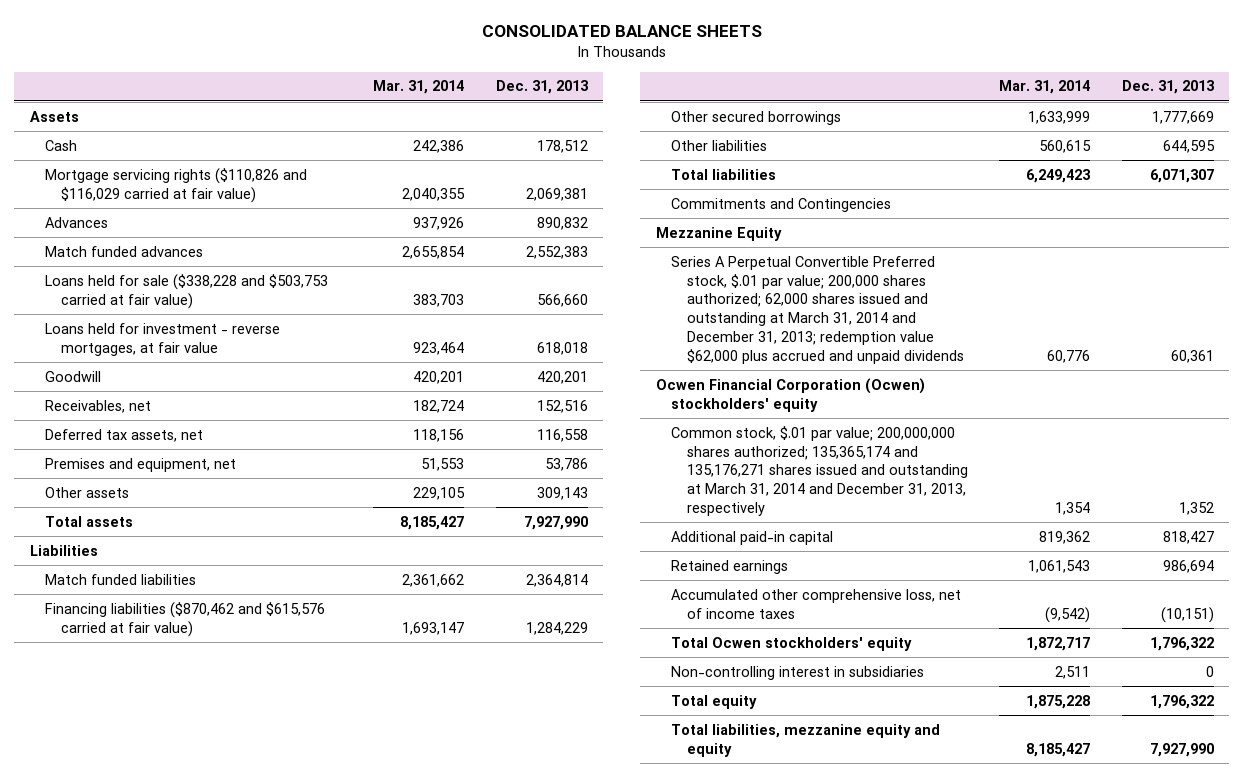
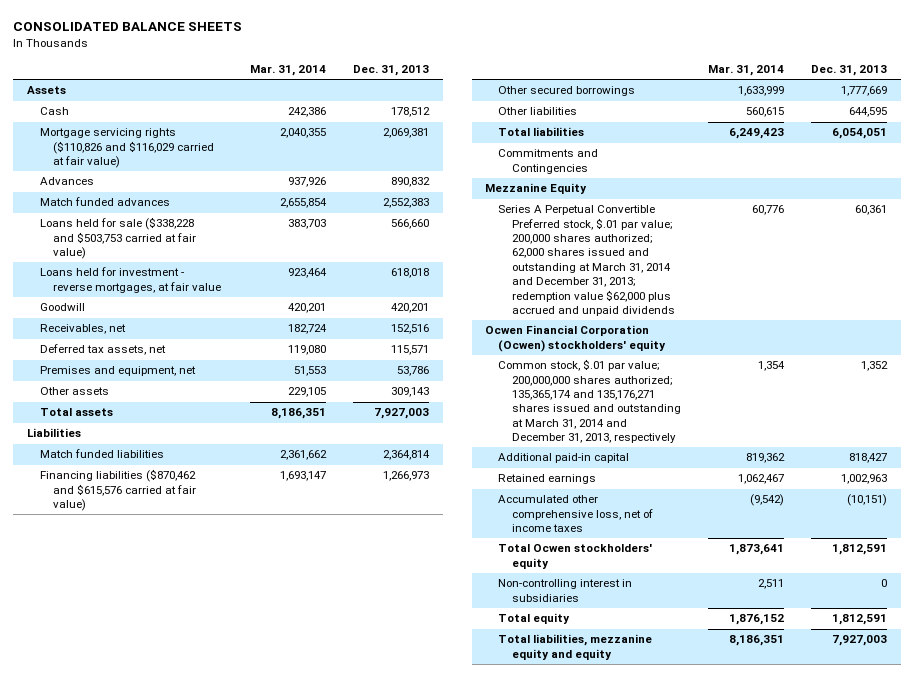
[413,428,465,442] 118,156 -> [287,345,326,356] 119,080
[536,428,588,442] 116,558 -> [390,345,429,356] 115,571
[400,515,465,530] 8,185,427 -> [270,408,326,420] 8,186,351
[523,515,588,530] 7,927,990 -> [373,408,429,420] 7,927,003
[525,621,588,635] 1,284,229 -> [382,471,429,482] 1,266,973
[1149,168,1214,183] 6,071,307 -> [832,128,888,140] 6,054,051
[1028,559,1091,573] 1,061,543 -> [737,474,784,485] 1,062,467
[1162,559,1214,573] 986,694 -> [841,474,888,485] 1,002,963
[1026,636,1091,651] 1,872,717 -> [728,544,784,556] 1,873,641
[1149,636,1214,651] 1,796,322 -> [832,544,888,556] 1,812,591
[1026,694,1091,709] 1,875,228 -> [728,614,784,626] 1,876,152
[1149,694,1214,709] 1,796,322 -> [832,614,888,626] 1,812,591
[1026,742,1091,757] 8,185,427 -> [728,635,784,647] 8,186,351
[1149,742,1214,757] 7,927,990 -> [832,635,888,647] 7,927,003

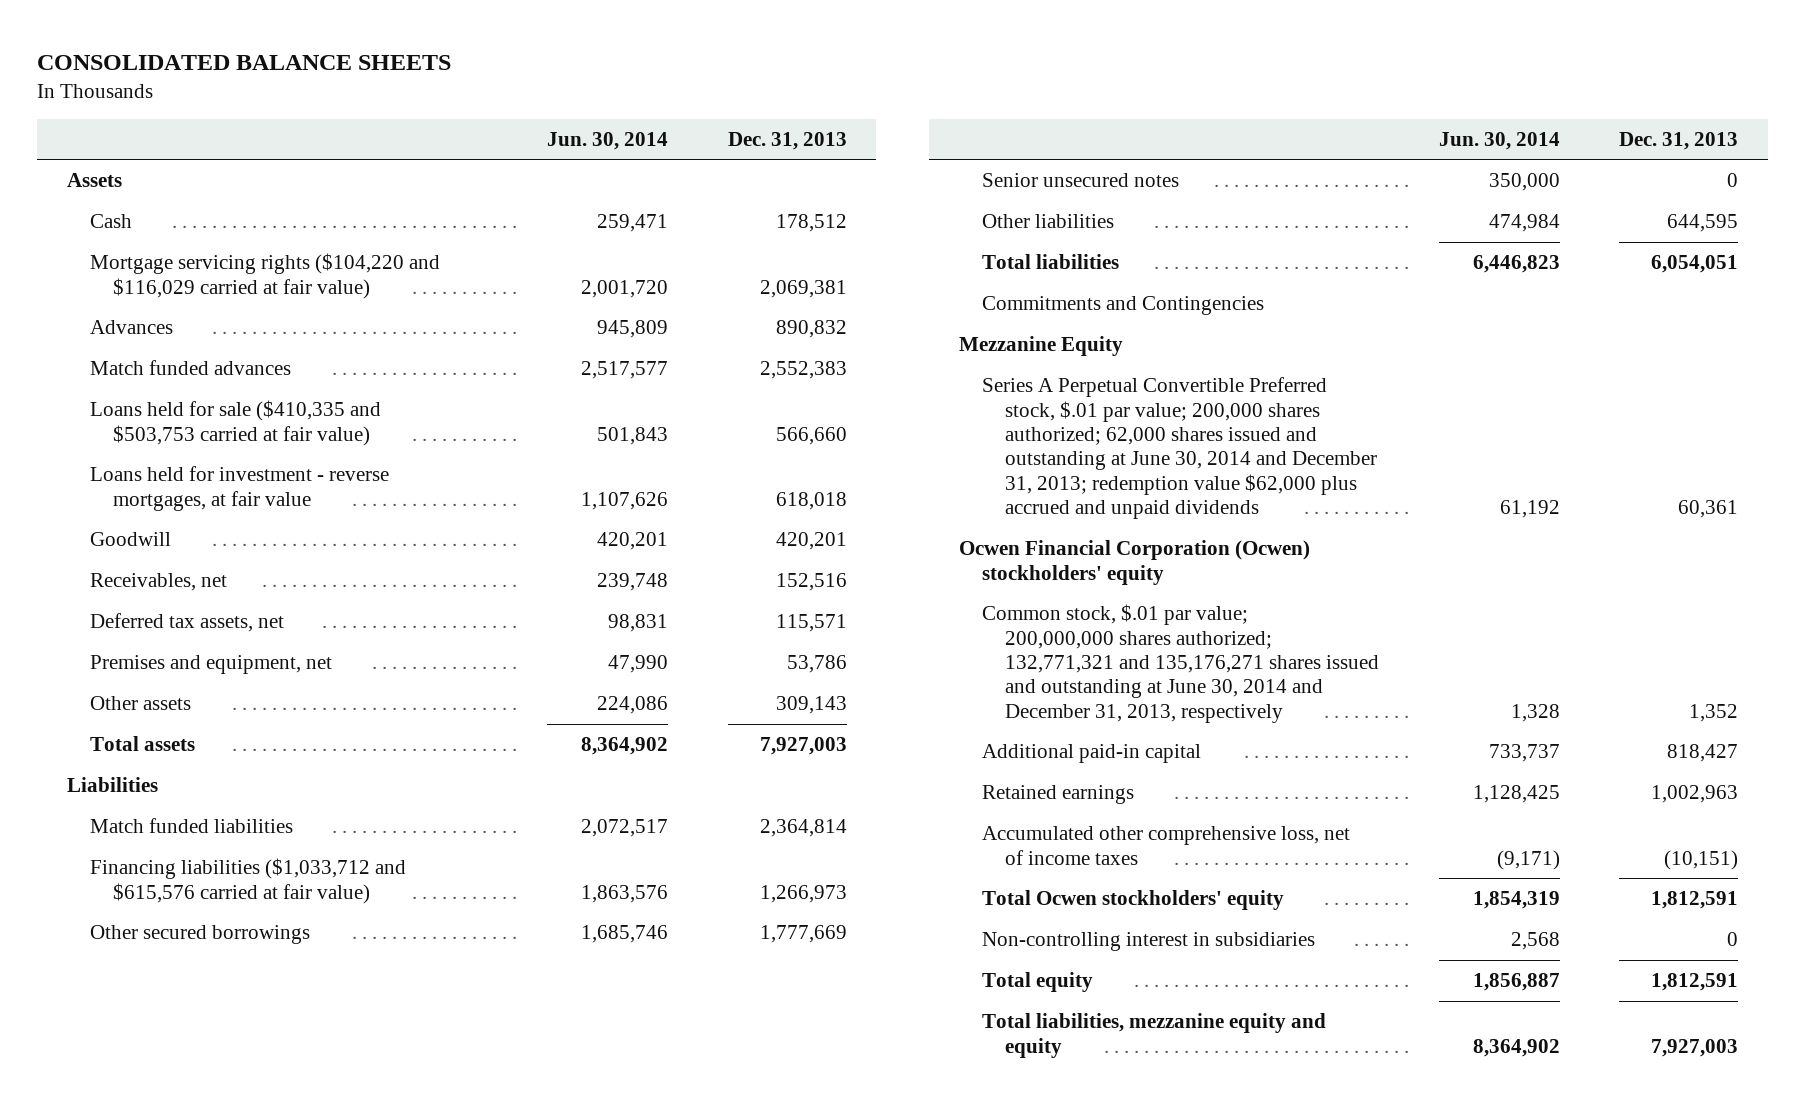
[249,64,326,76] Mar. 31, 2014 -> none
none -> [547,131,669,150] Jun. 30, 2014
[40,128,215,169] Mortgage servicing rights ($110,826 and $116,029 carried at fair value) -> [90,253,441,299] Mortgage servicing rights ($104,220 and $116,029 carried at fair value)
[40,217,197,260] Loans held for sale ($338,228 and $503,753 carried at fair value) -> [90,400,382,446] Loans held for sale ($410,335 and $503,753 carried at fair value)
[40,469,197,512] Financing liabilities ($870,462 and $615,576 carried at fair value) -> [90,858,407,904] Financing liabilities ($1,033,712 and $615,576 carried at fair value)
none -> [981,173,1179,188] Senior unsecured notes
[498,205,675,316] Series A Perpetual Convertible Preferred stock, $.01 par value; 200,000 shares authorized; 62,000 shares issued and outstanding at March 31, 2014 and December 31, 2013; redemption value $62,000 plus accrued and unpaid dividends -> [981,377,1377,520] Series A Perpetual Convertible Preferred stock, $.01 par value; 200,000 shares authorized; 62,000 shares issued and outstanding at June 30, 2014 and December 31, 2013; redemption value $62,000 plus accrued and unpaid dividends
[498,359,681,444] Common stock, $.01 par value; 200,000,000 shares authorized; 135,365,174 and 135,176,271 shares issued and outstanding at March 31, 2014 and December 31, 2013, respectively -> [981,604,1379,723] Common stock, $.01 par value; 200,000,000 shares authorized; 132,771,321 and 135,176,271 shares issued and outstanding at June 30, 2014 and December 31, 2013, respectively

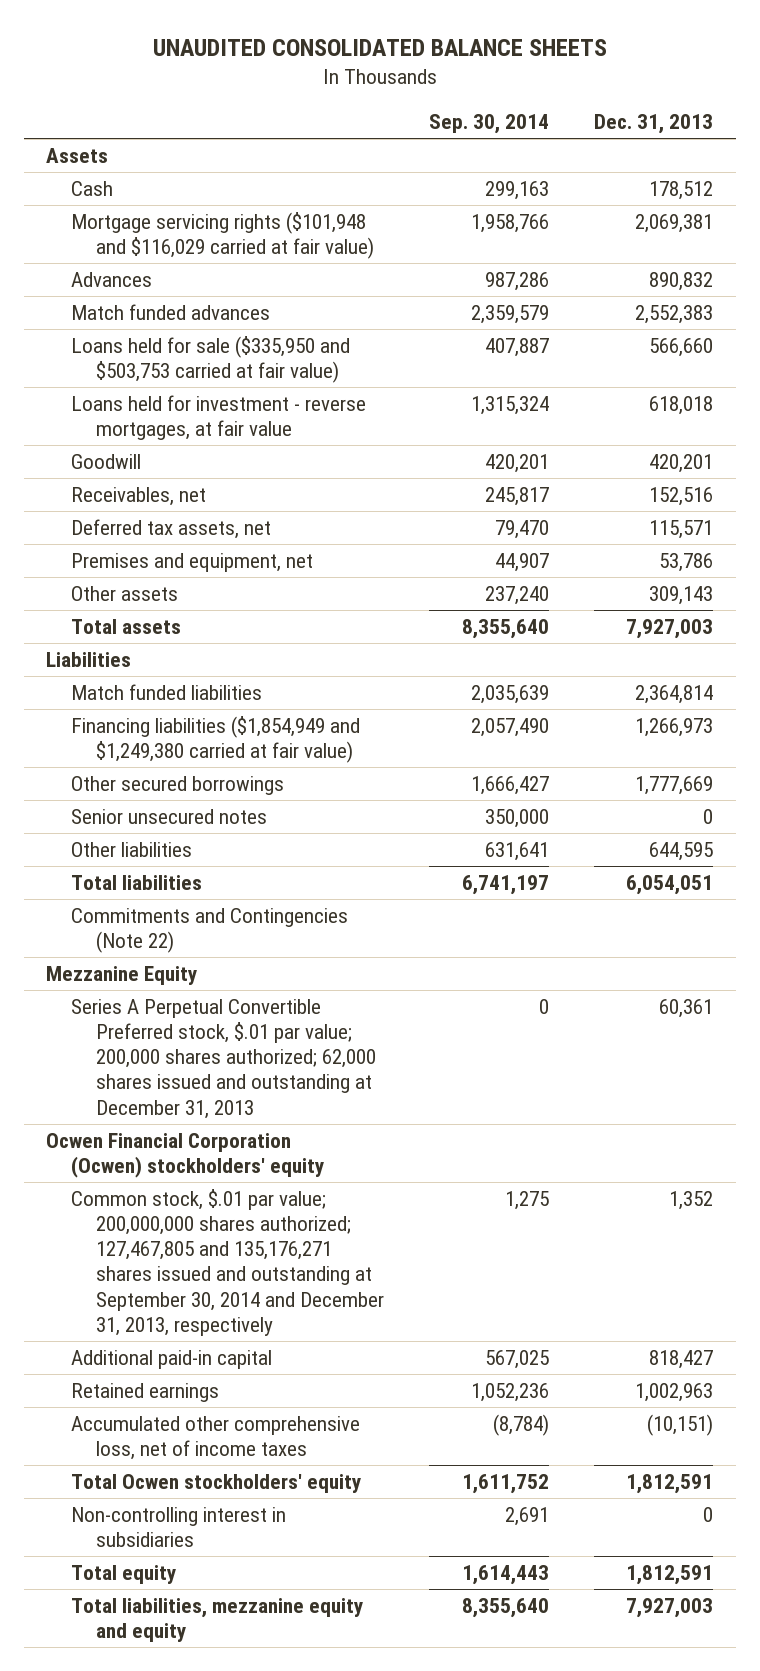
[37,54,452,70] CONSOLIDATED BALANCE SHEETS -> [152,39,607,57] UNAUDITED CONSOLIDATED BALANCE SHEETS
[547,131,669,150] Jun. 30, 2014 -> none
none -> [429,113,550,134] Sep. 30, 2014
[90,253,441,299] Mortgage servicing rights ($104,220 and $116,029 carried at fair value) -> [71,211,375,260] Mortgage servicing rights ($101,948 and $116,029 carried at fair value)
[90,400,382,446] Loans held for sale ($410,335 and $503,753 carried at fair value) -> [71,335,351,384] Loans held for sale ($335,950 and $503,753 carried at fair value)
[90,858,407,904] Financing liabilities ($1,033,712 and $615,576 carried at fair value) -> [71,715,361,764] Financing liabilities ($1,854,949 and $1,249,380 carried at fair value)
[981,296,1264,316] Commitments and Contingencies -> [71,907,349,954] Commitments and Contingencies (Note 22)
[981,377,1377,520] Series A Perpetual Convertible Preferred stock, $.01 par value; 200,000 shares authorized; 62,000 shares issued and outstanding at June 30, 2014 and December 31, 2013; redemption value $62,000 plus accrued and unpaid dividends -> [71,998,377,1119] Series A Perpetual Convertible Preferred stock, $.01 par value; 200,000 shares authorized; 62,000 shares issued and outstanding at December 31, 2013
[981,604,1379,723] Common stock, $.01 par value; 200,000,000 shares authorized; 132,771,321 and 135,176,271 shares issued and outstanding at June 30, 2014 and December 31, 2013, respectively -> [71,1188,385,1336] Common stock, $.01 par value; 200,000,000 shares authorized; 127,467,805 and 135,176,271 shares issued and outstanding at September 30, 2014 and December 31, 2013, respectively

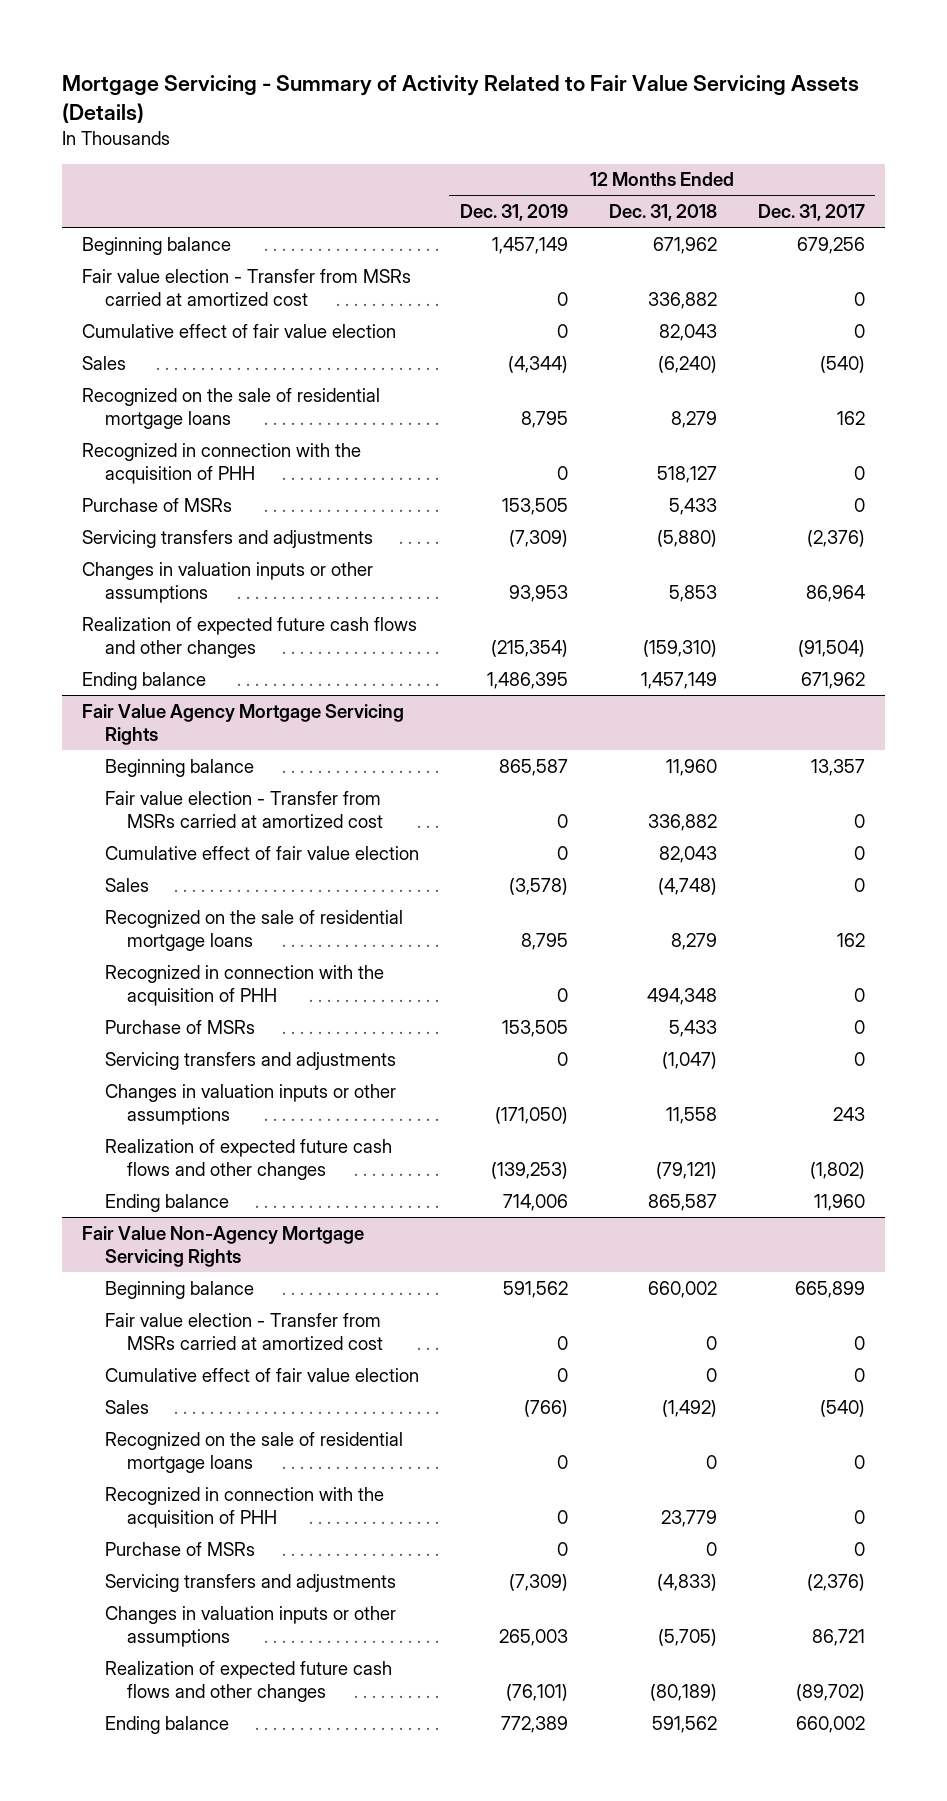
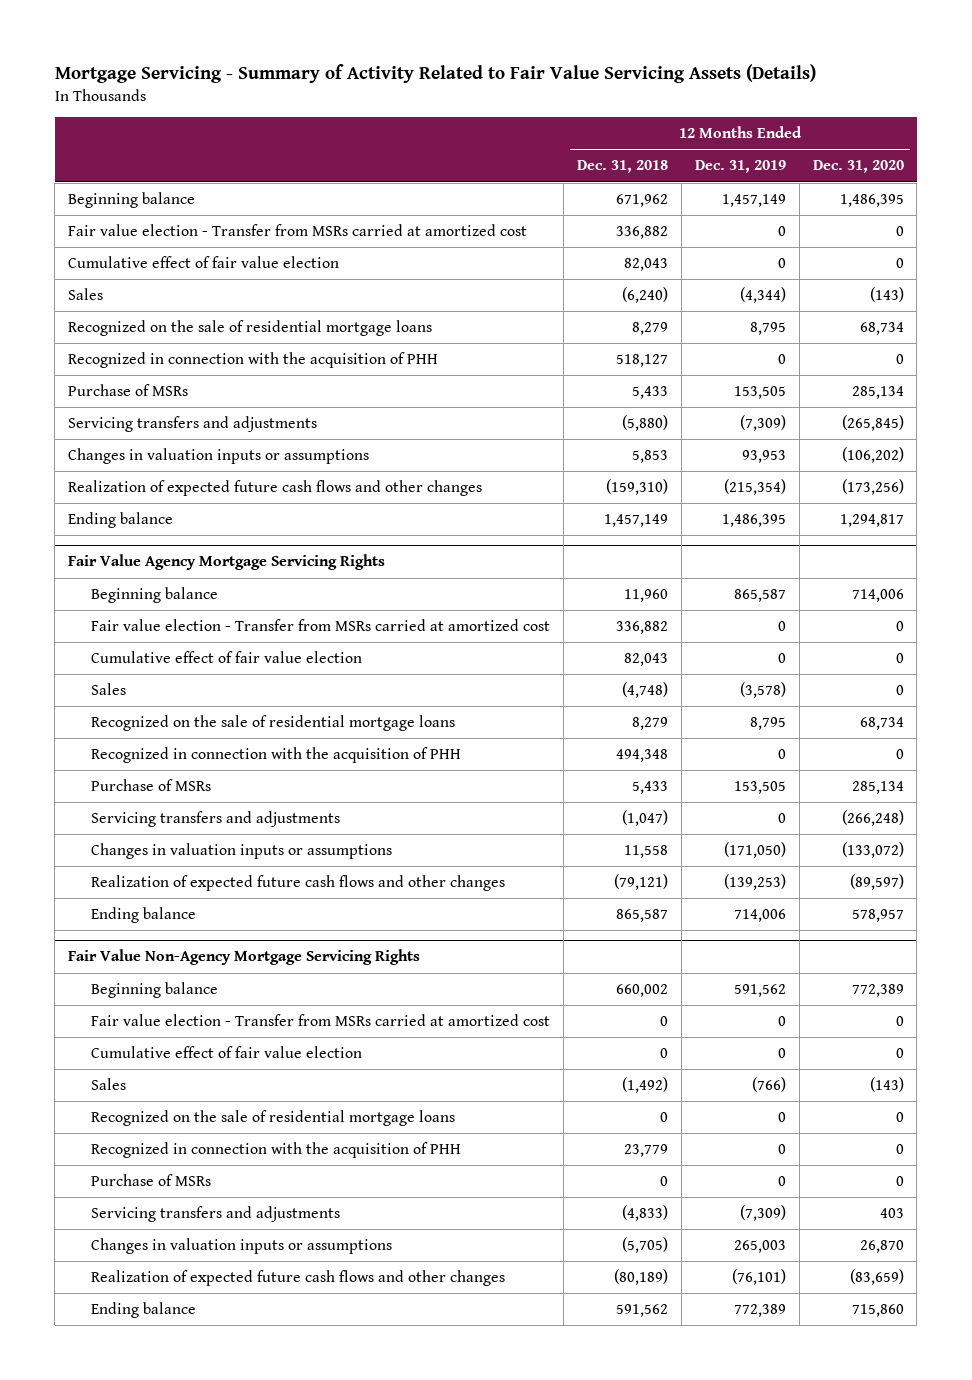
[757,204,865,222] Dec. 31, 2017 -> none
none -> [812,160,904,174] Dec. 31, 2020
[82,561,374,603] Changes in valuation inputs or other assumptions -> [67,448,369,465] Changes in valuation inputs or assumptions
[104,1083,396,1125] Changes in valuation inputs or other assumptions -> [90,843,392,860] Changes in valuation inputs or assumptions
[104,1605,396,1647] Changes in valuation inputs or other assumptions -> [90,1238,392,1255] Changes in valuation inputs or assumptions

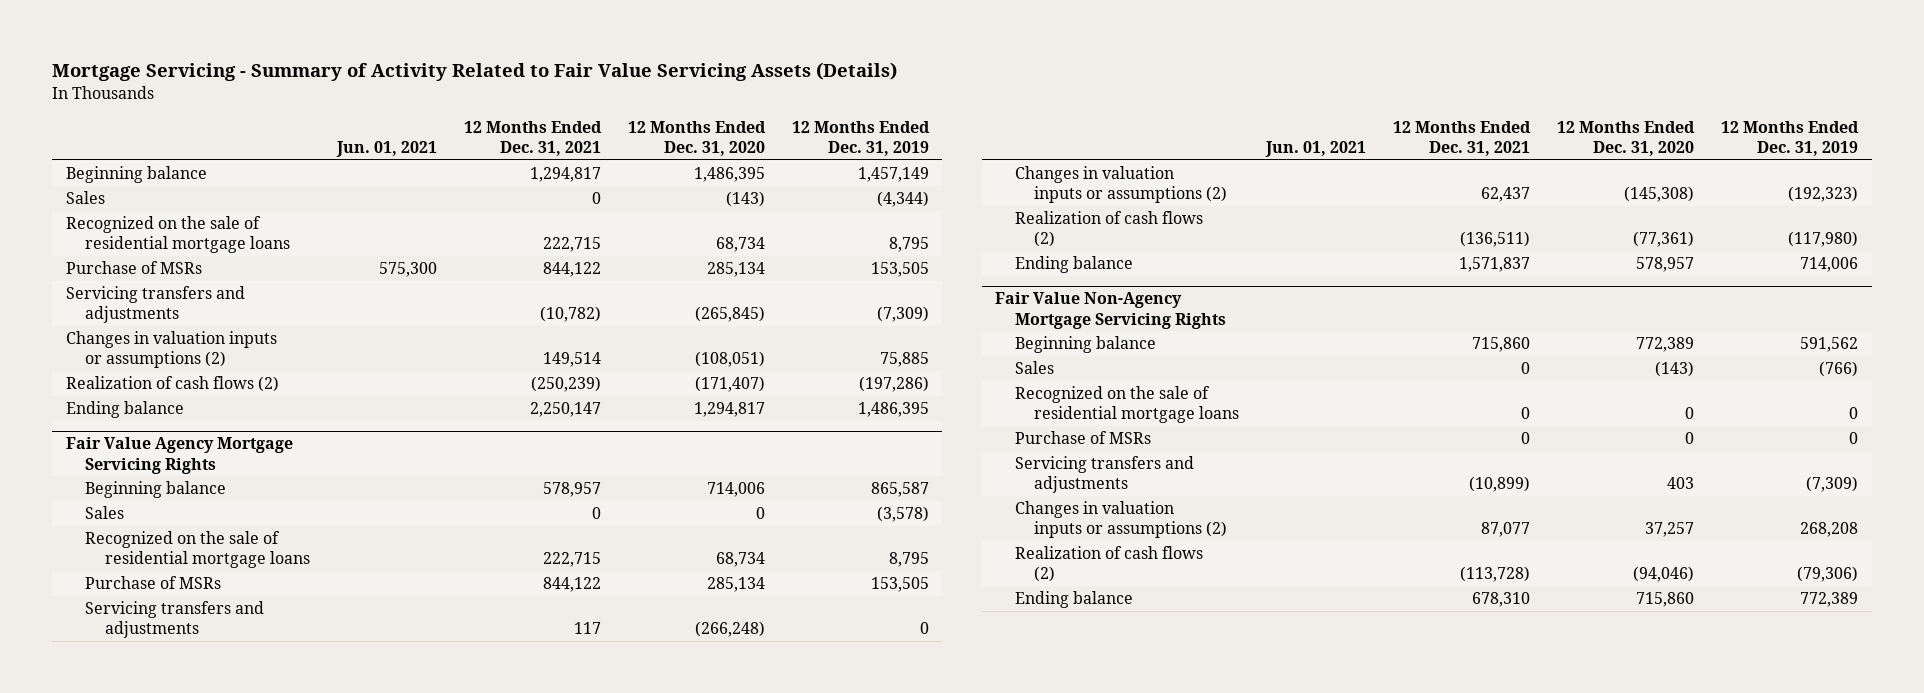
[576,160,668,174] Dec. 31, 2018 -> none
none -> [335,141,437,158] Jun. 01, 2021
none -> [463,120,602,157] 12 Months Ended Dec. 31, 2021
[67,224,527,237] Fair value election - Transfer from MSRs carried at amortized cost -> none
[67,256,339,269] Cumulative effect of fair value election -> none
[67,352,438,369] Recognized in connection with the acquisition of PHH -> none
[67,448,369,465] Changes in valuation inputs or assumptions -> [65,331,277,369] Changes in valuation inputs or assumptions (2)
[741,450,786,464] 93,953 -> [879,352,929,368] 75,885
[841,447,904,464] (106,202) -> [694,351,765,368] (108,051)
[67,480,482,497] Realization of expected future cash flows and other changes -> [65,376,279,393] Realization of cash flows (2)
[723,479,786,496] (215,354) -> [858,376,929,393] (197,286)
[841,479,904,496] (173,256) -> [694,376,765,393] (171,407)
[90,619,550,632] Fair value election - Transfer from MSRs carried at amortized cost -> none
[90,651,362,664] Cumulative effect of fair value election -> none
[90,747,461,764] Recognized in connection with the acquisition of PHH -> none
[90,843,392,860] Changes in valuation inputs or assumptions -> [1014,166,1228,204] Changes in valuation inputs or assumptions (2)
[723,842,786,859] (171,050) -> [1788,186,1859,203] (192,323)
[841,842,904,859] (133,072) -> [1624,186,1695,203] (145,308)
[90,875,505,892] Realization of expected future cash flows and other changes -> [1014,211,1203,248] Realization of cash flows (2)
[723,874,786,891] (139,253) -> [1788,231,1859,248] (117,980)
[849,874,904,891] (89,597) -> [1633,231,1695,248] (77,361)
[90,1014,550,1027] Fair value election - Transfer from MSRs carried at amortized cost -> none
[90,1046,362,1059] Cumulative effect of fair value election -> none
[90,1142,461,1159] Recognized in connection with the acquisition of PHH -> none
[90,1238,392,1255] Changes in valuation inputs or assumptions -> [1014,501,1228,539] Changes in valuation inputs or assumptions (2)
[733,1240,786,1254] 265,003 -> [1800,522,1859,538] 268,208
[859,1240,904,1254] 26,870 -> [1645,522,1695,538] 37,257
[90,1270,505,1287] Realization of expected future cash flows and other changes -> [1014,546,1203,583] Realization of cash flows (2)
[731,1269,786,1286] (76,101) -> [1797,566,1859,583] (79,306)
[849,1269,904,1286] (83,659) -> [1633,566,1695,583] (94,046)

